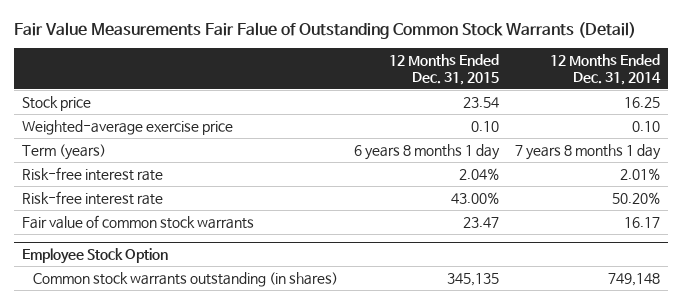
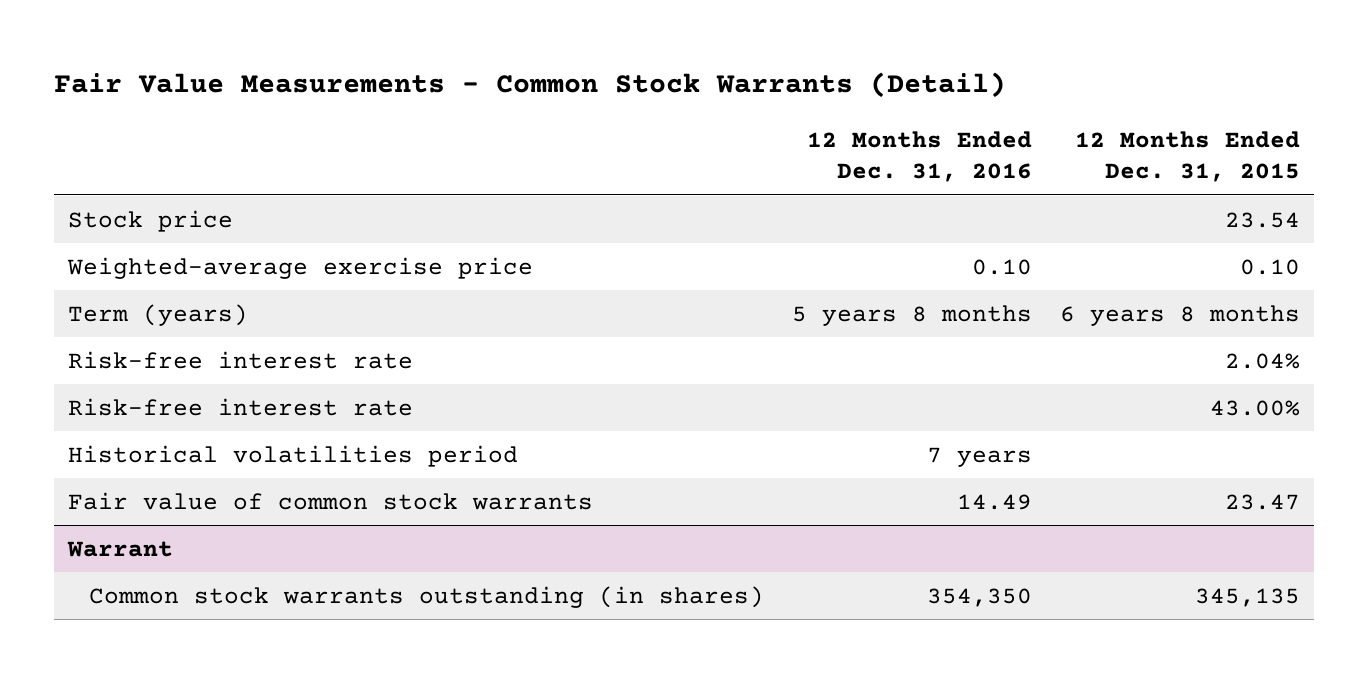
[13,21,636,39] Fair Value Measurements Fair Falue of Outstanding Common Stock Warrants (Detail) -> [53,71,1006,98] Fair Value Measurements - Common Stock Warrants (Detail)
[549,54,661,85] 12 Months Ended Dec. 31, 2014 -> none
none -> [806,131,1032,183] 12 Months Ended Dec. 31, 2016
[354,143,501,160] 6 years 8 months 1 day -> [1059,304,1300,326] 6 years 8 months
none -> [67,444,518,467] Historical volatilities period
[21,248,168,265] Employee Stock Option -> none
none -> [66,540,173,557] Warrant

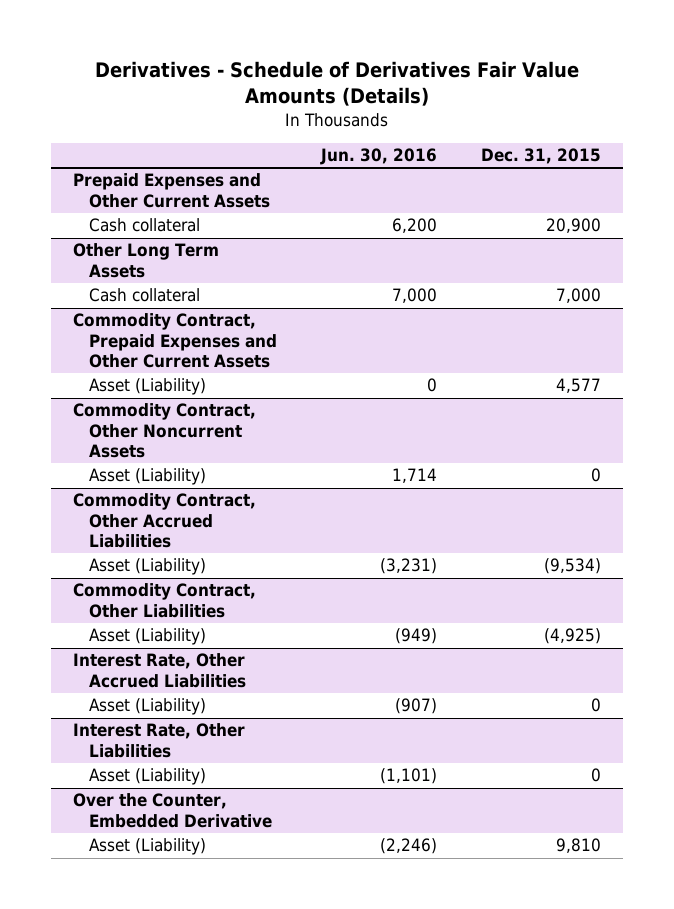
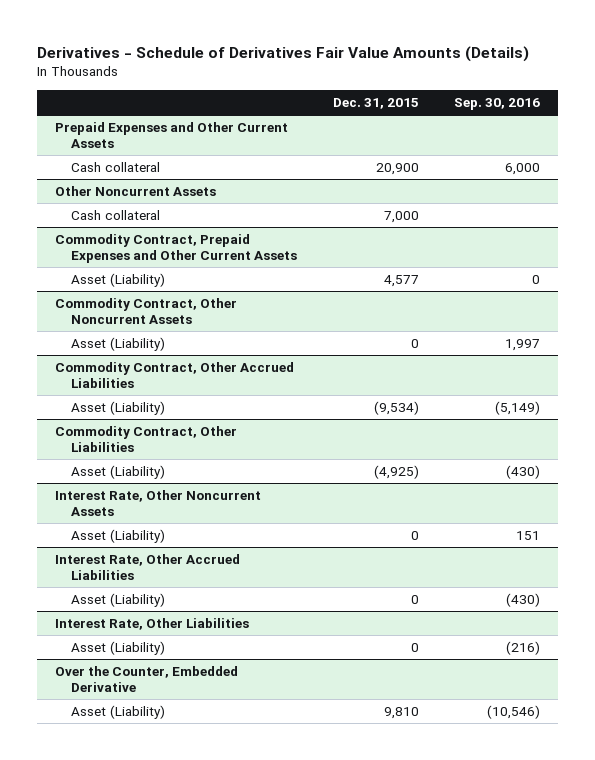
[319,148,437,166] Jun. 30, 2016 -> none
none -> [454,97,541,110] Sep. 30, 2016
[73,243,220,278] Other Long Term Assets -> none
none -> [54,185,216,196] Other Noncurrent Assets
none -> [54,489,261,516] Interest Rate, Other Noncurrent Assets
none -> [70,528,165,543] Asset (Liability)

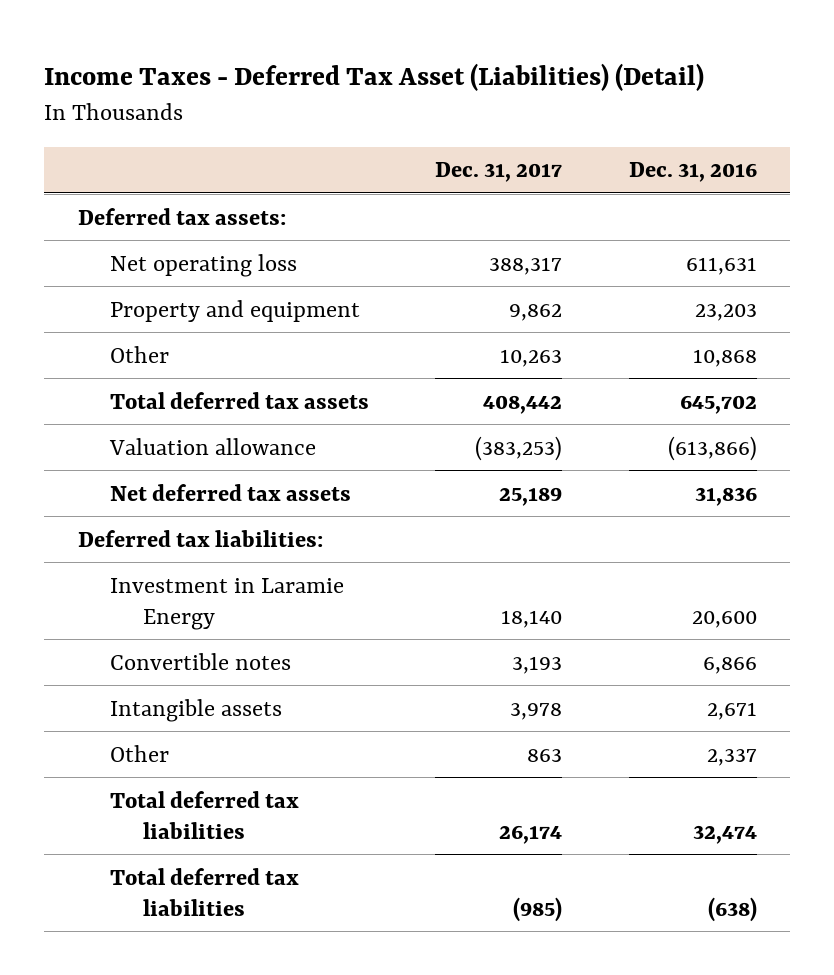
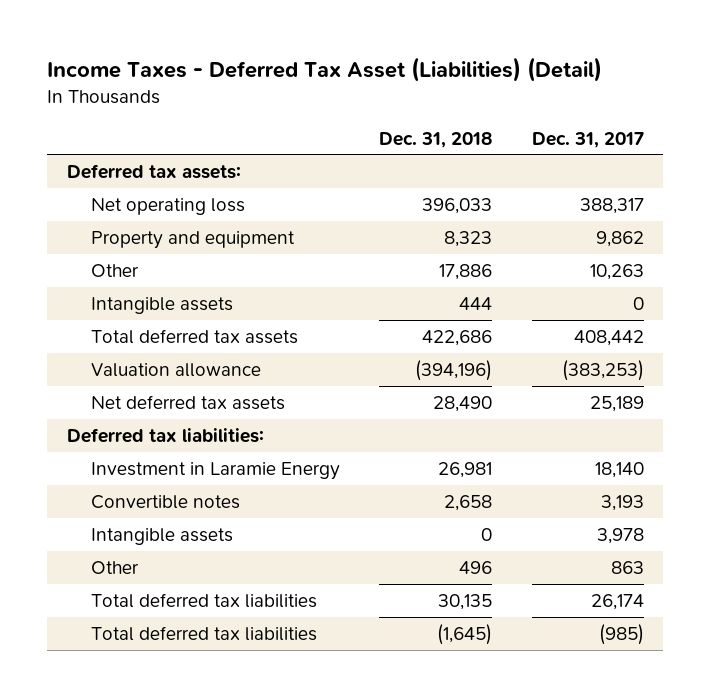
[628,162,757,183] Dec. 31, 2016 -> none
none -> [379,131,493,148] Dec. 31, 2018
none -> [91,296,234,314] Intangible assets

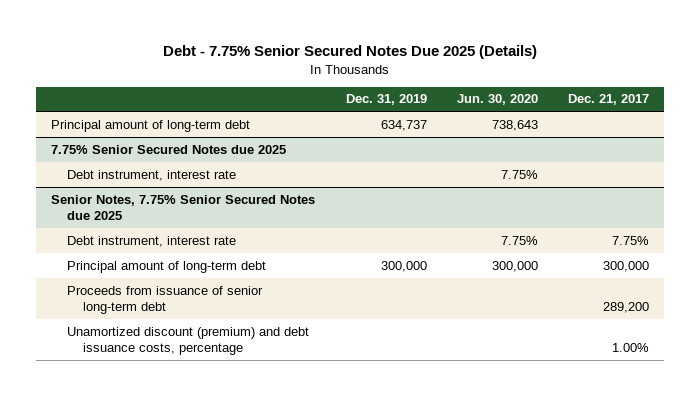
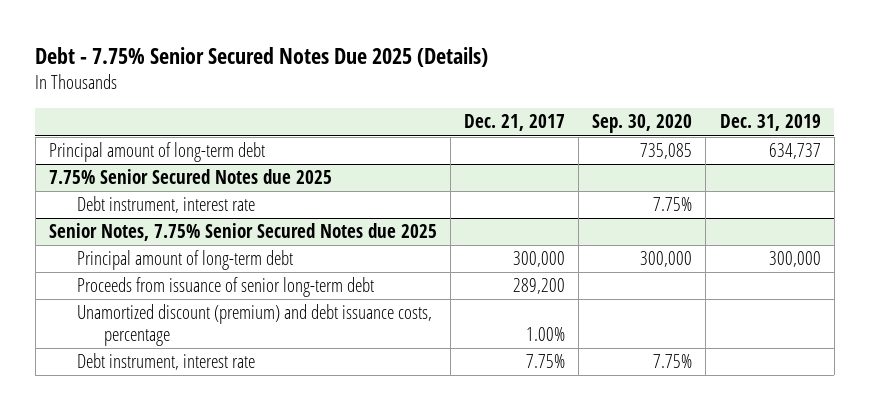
[456,94,538,106] Jun. 30, 2020 -> none
none -> [592,114,693,134] Sep. 30, 2020
[67,235,237,247] Debt instrument, interest rate -> [76,353,255,371] Debt instrument, interest rate

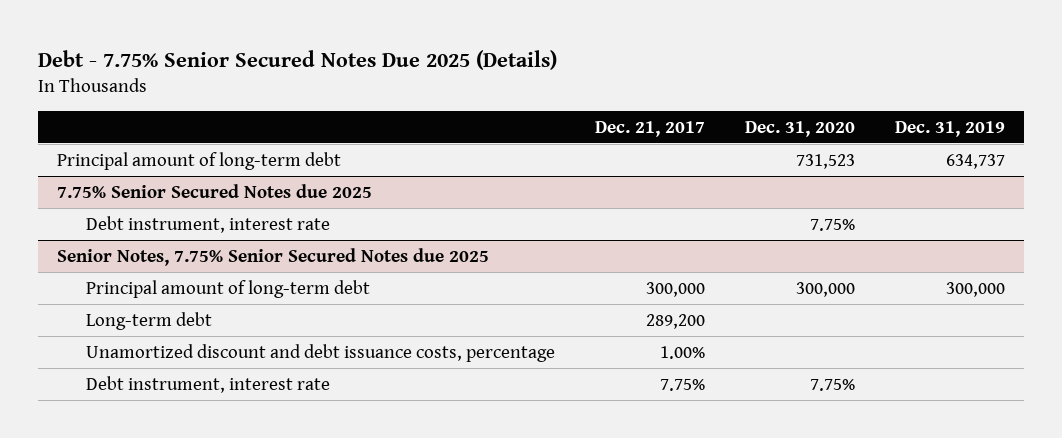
[592,114,693,134] Sep. 30, 2020 -> none
none -> [744,120,855,137] Dec. 31, 2020
[76,277,374,298] Proceeds from issuance of senior long-term debt -> [86,311,213,330] Long-term debt
[76,304,432,347] Unamortized discount (premium) and debt issuance costs, percentage -> [86,343,556,362] Unamortized discount and debt issuance costs, percentage

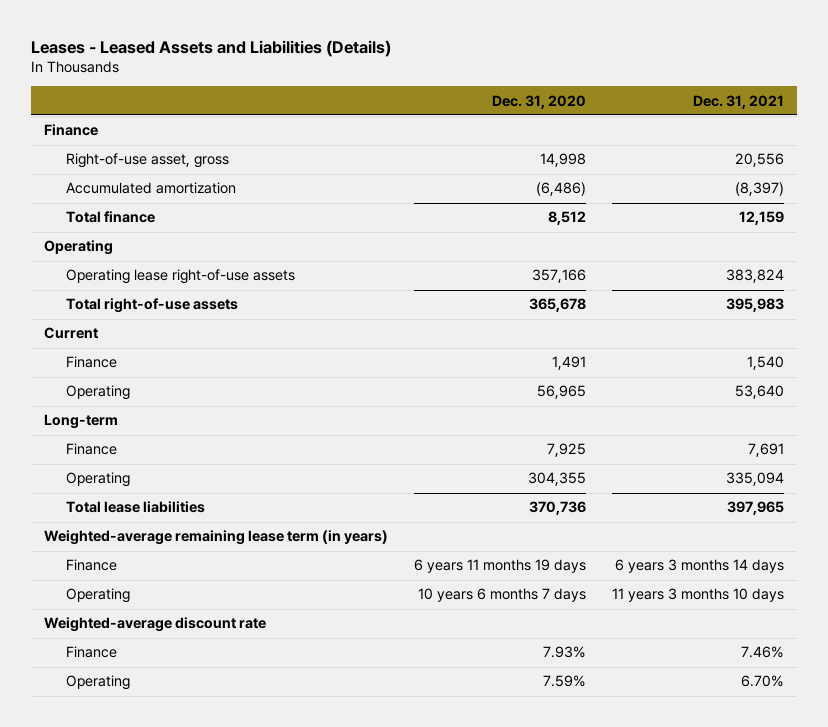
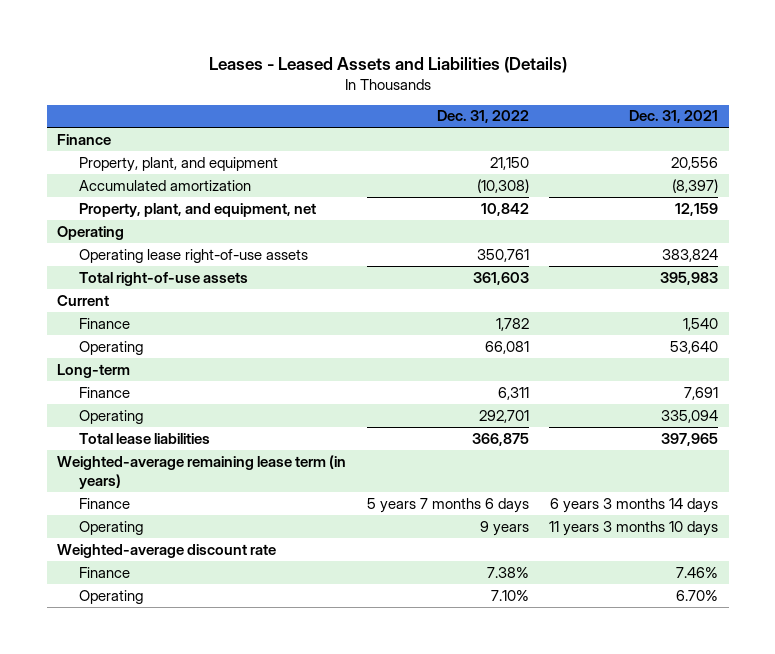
[491,94,586,109] Dec. 31, 2020 -> none
none -> [436,110,529,124] Dec. 31, 2022
[66,153,230,169] Right-of-use asset, gross -> [79,156,279,172] Property, plant, and equipment
[66,211,156,224] Total finance -> [79,202,317,217] Property, plant, and equipment, net

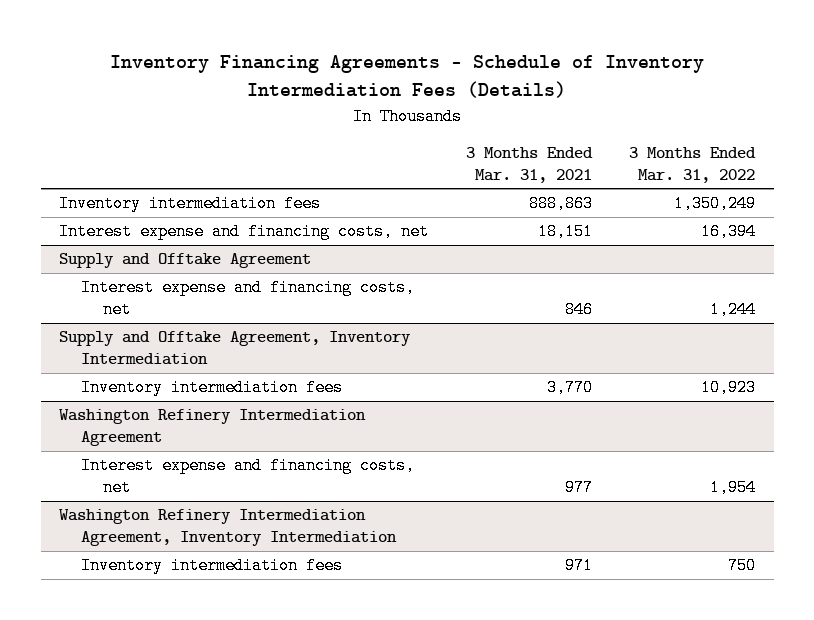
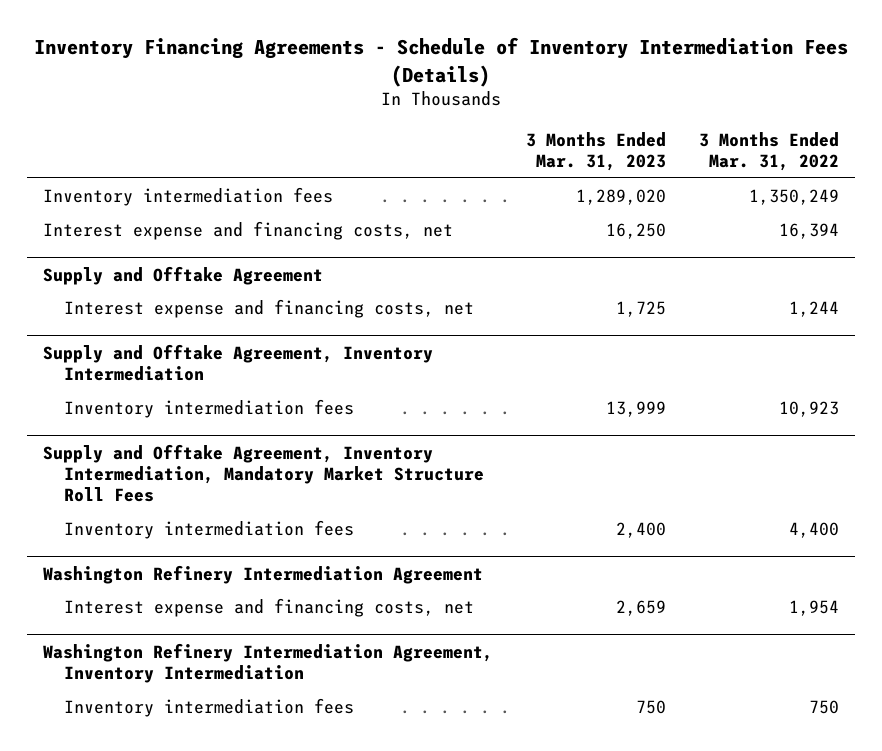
[465,146,593,183] 3 Months Ended Mar. 31, 2021 -> none
none -> [526,131,667,172] 3 Months Ended Mar. 31, 2023
none -> [43,443,485,503] Supply and Offtake Agreement, Inventory Intermediation, Mandatory Market Structure Roll Fees
none -> [64,520,355,540] Inventory intermediation fees

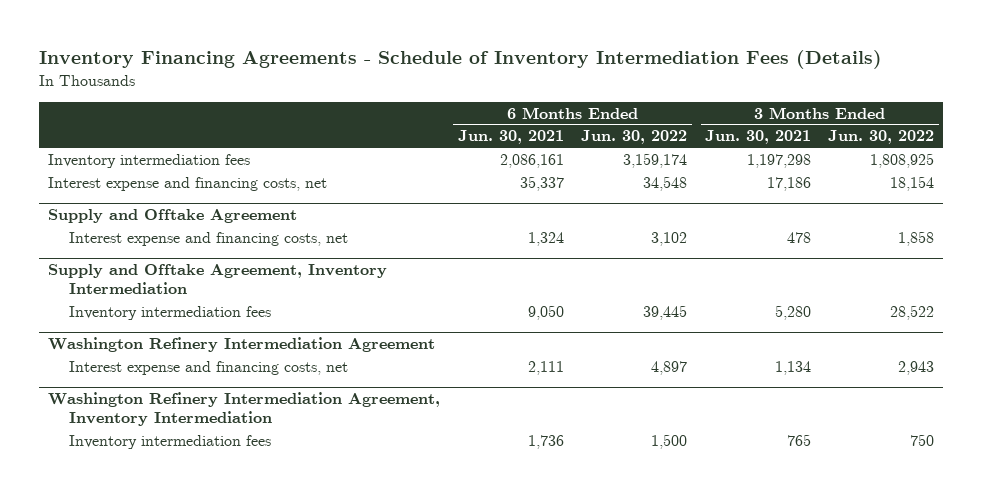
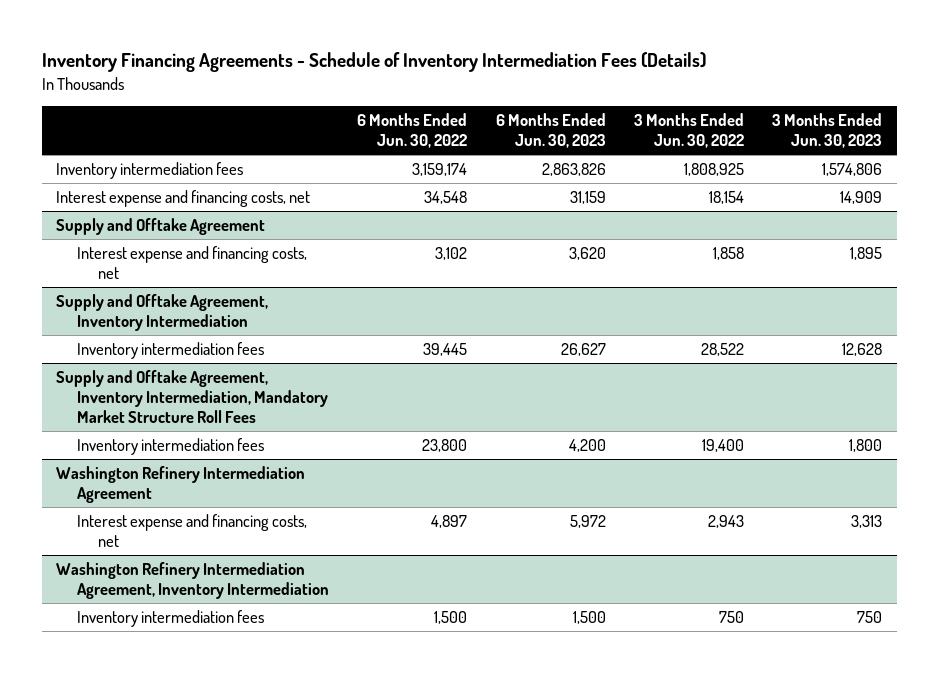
[457,130,564,145] Jun. 30, 2021 -> none
[704,130,811,145] Jun. 30, 2021 -> none
none -> [495,113,606,148] 6 Months Ended Jun. 30, 2023
none -> [772,113,883,148] 3 Months Ended Jun. 30, 2023
none -> [56,370,329,423] Supply and Offtake Agreement, Inventory Intermediation, Mandatory Market Structure Roll Fees
none -> [77,438,265,456] Inventory intermediation fees

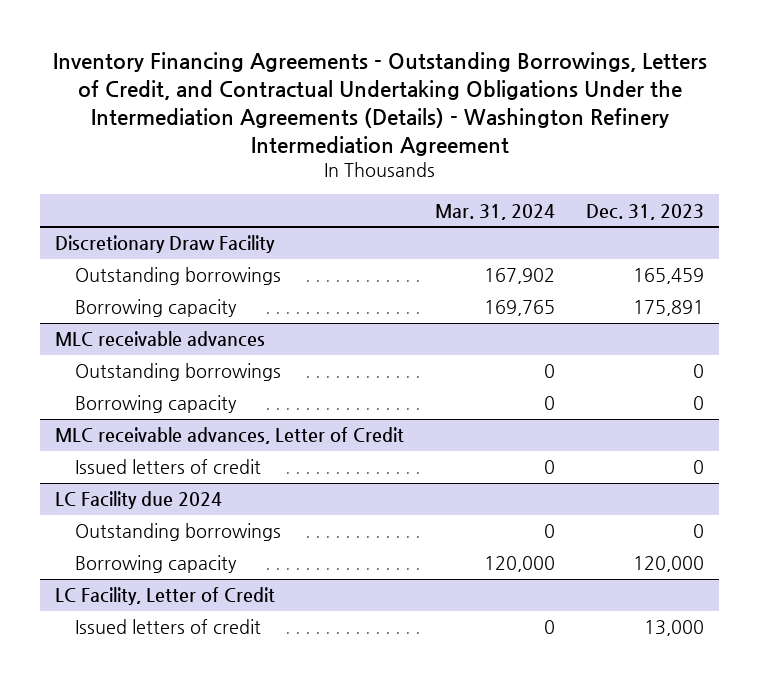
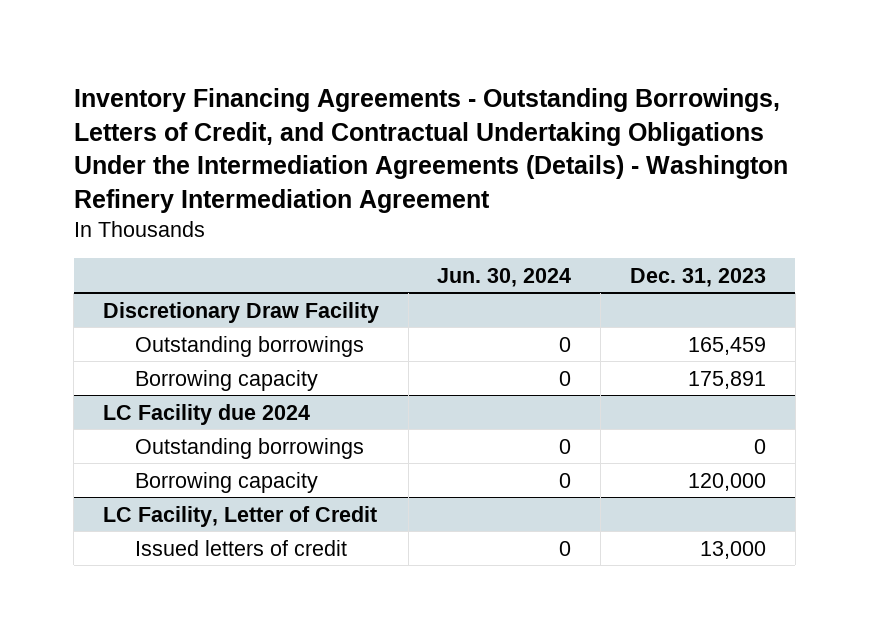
[435,203,556,220] Mar. 31, 2024 -> none
none -> [437,267,572,287] Jun. 30, 2024
[55,331,266,348] MLC receivable advances -> none
[74,363,281,382] Outstanding borrowings -> none
[74,395,237,414] Borrowing capacity -> none
[55,427,405,445] MLC receivable advances, Letter of Credit -> none
[74,459,261,475] Issued letters of credit -> none

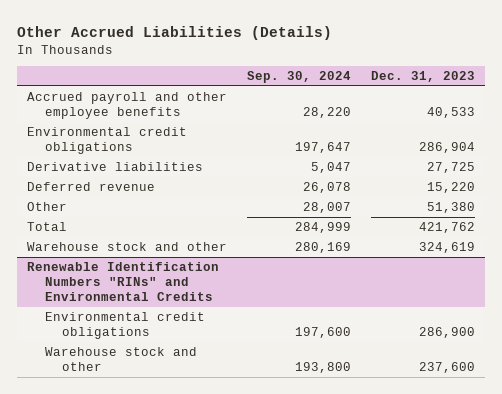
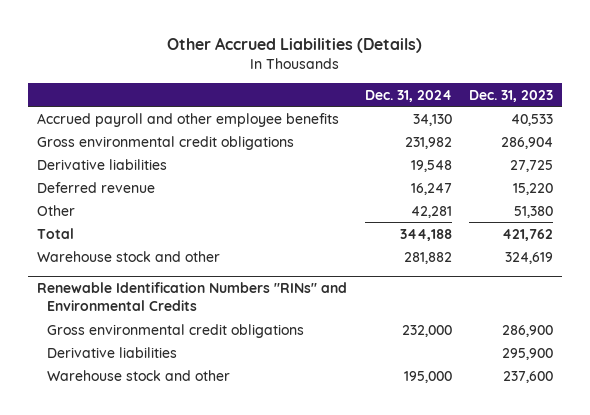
[247,71,352,84] Sep. 30, 2024 -> none
none -> [364,89,452,102] Dec. 31, 2024
[27,127,188,155] Environmental credit obligations -> [37,135,295,150] Gross environmental credit obligations
[44,312,205,340] Environmental credit obligations -> [47,323,305,338] Gross environmental credit obligations
none -> [47,346,178,358] Derivative liabilities

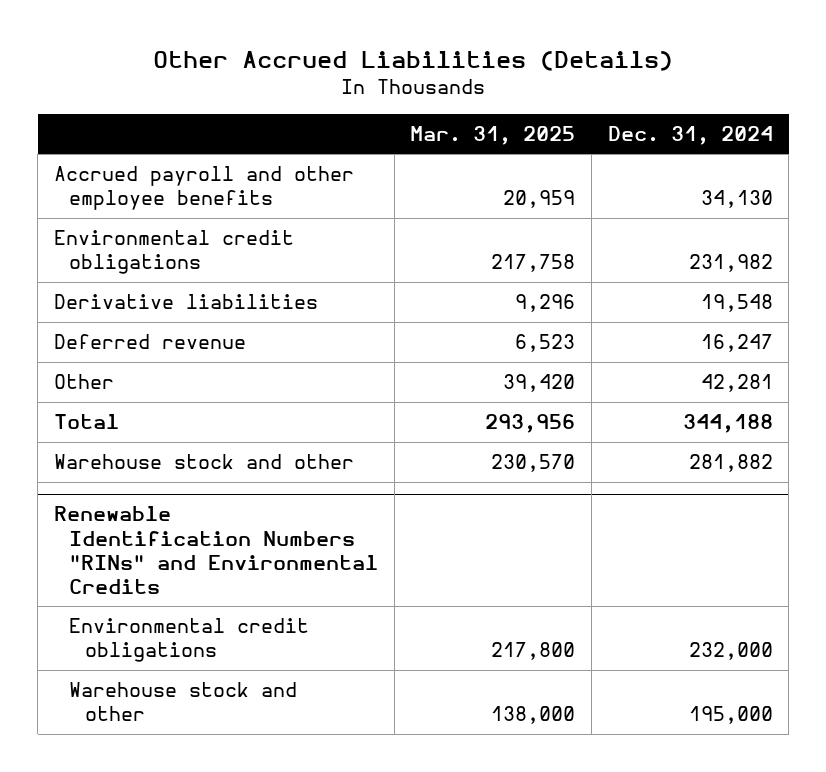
[468,89,553,102] Dec. 31, 2023 -> none
none -> [410,125,576,145] Mar. 31, 2025
[37,135,295,150] Gross environmental credit obligations -> [53,230,294,275] Environmental credit obligations
[47,346,178,358] Derivative liabilities -> none
[47,323,305,338] Gross environmental credit obligations -> [69,618,310,663] Environmental credit obligations

